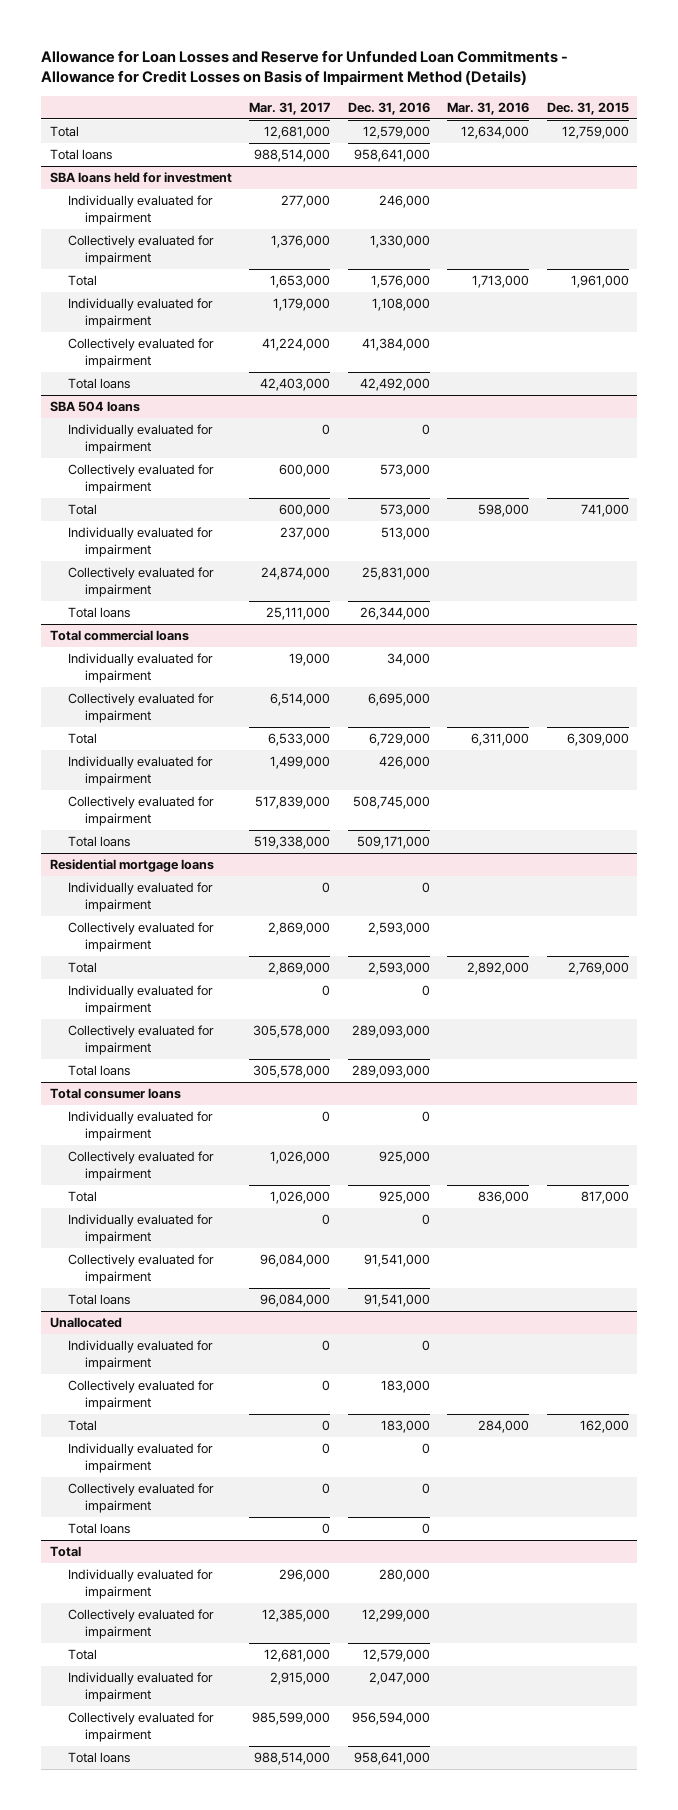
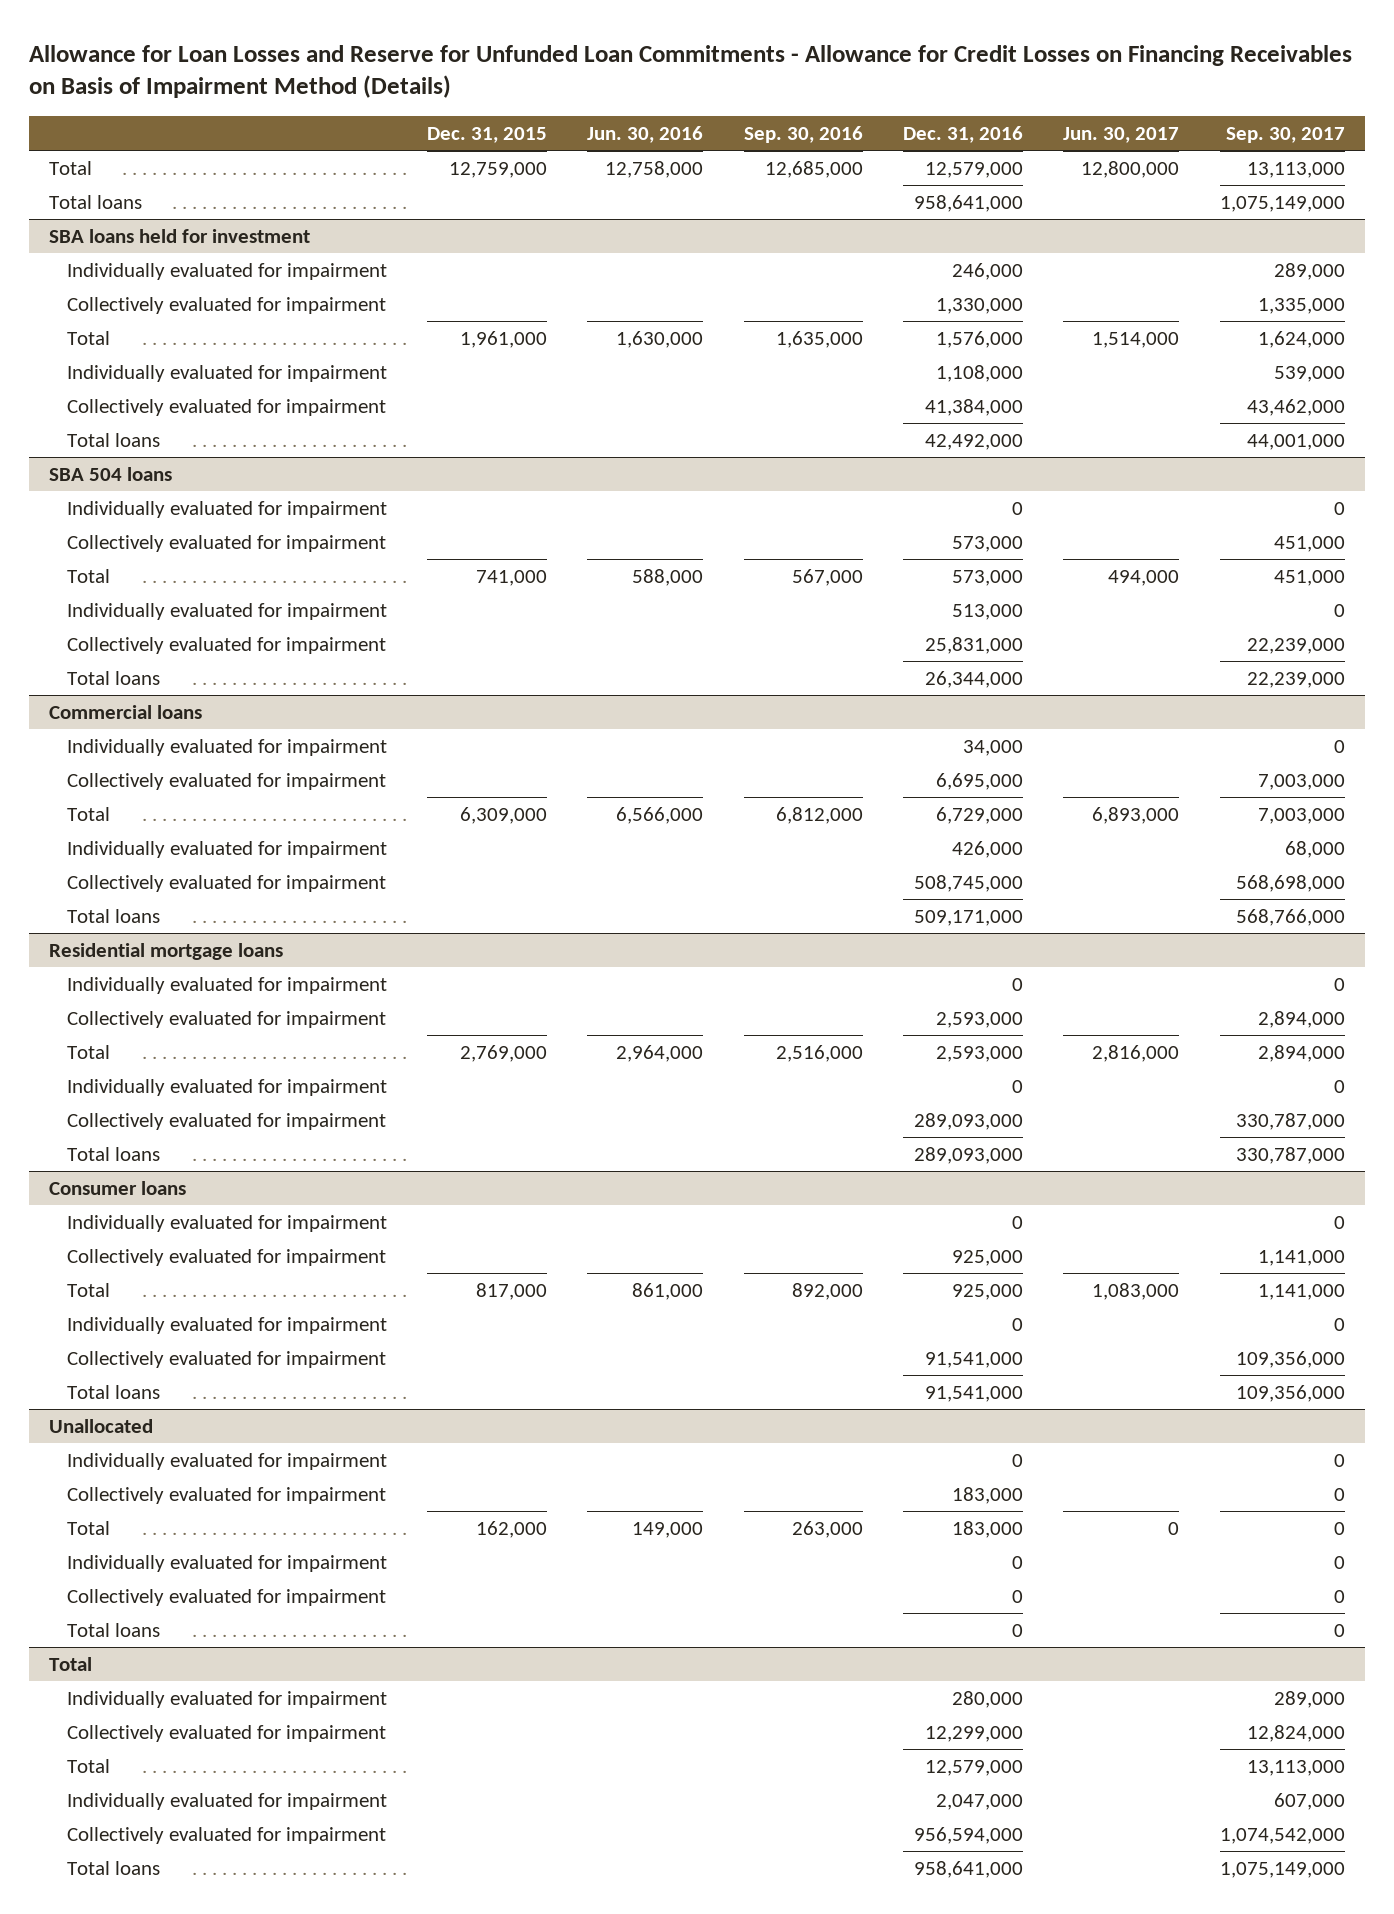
[41,49,569,86] Allowance for Loan Losses and Reserve for Unfunded Loan Commitments - Allowance for Credit Losses on Basis of Impairment Method (Details) -> [28,44,1352,99] Allowance for Loan Losses and Reserve for Unfunded Loan Commitments - Allowance for Credit Losses on Financing Receivables on Basis of Impairment Method (Details)
[249,101,331,115] Mar. 31, 2017 -> none
[447,101,530,115] Mar. 31, 2016 -> none
none -> [587,125,704,143] Jun. 30, 2016
none -> [743,125,863,143] Sep. 30, 2016
none -> [1063,126,1180,143] Jun. 30, 2017
none -> [1225,126,1345,143] Sep. 30, 2017
[49,630,189,642] Total commercial loans -> [48,705,202,720] Commercial loans
[49,1088,181,1100] Total consumer loans -> [48,1181,186,1196] Consumer loans

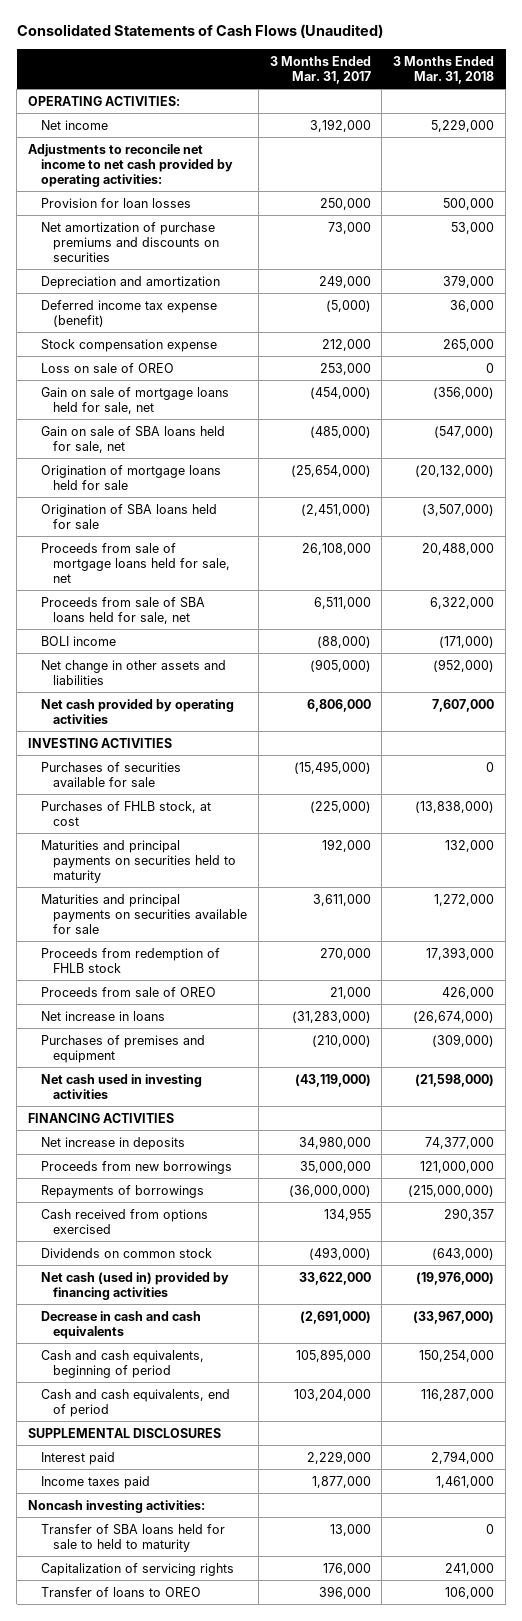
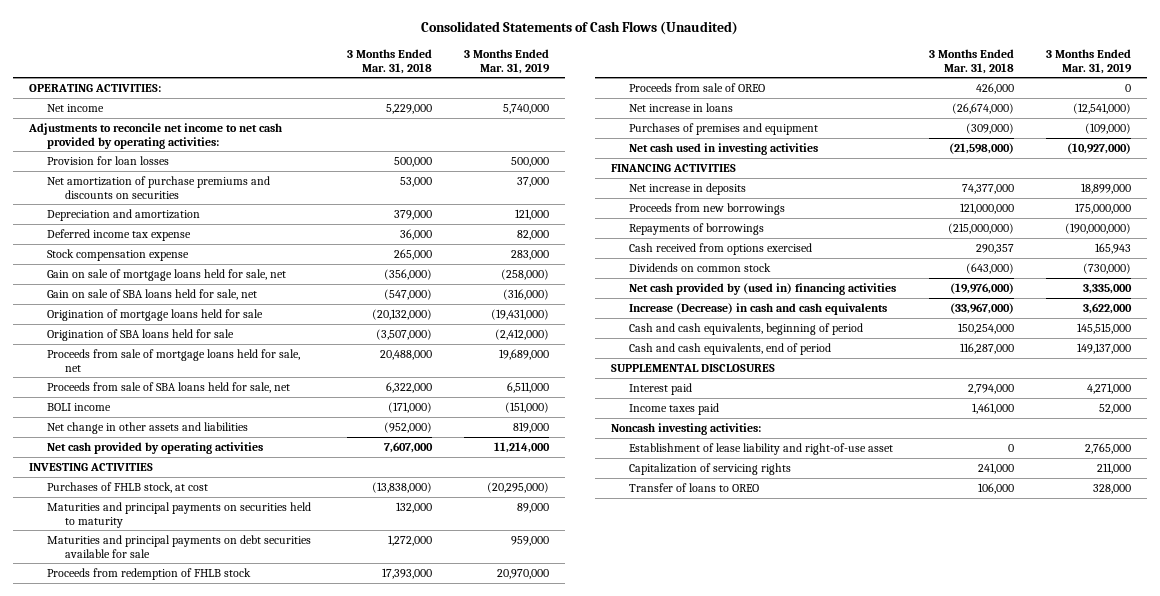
[269,55,371,84] 3 Months Ended Mar. 31, 2017 -> none
none -> [464,48,551,74] 3 Months Ended Mar. 31, 2019
[40,299,217,327] Deferred income tax expense (benefit) -> [47,228,192,241] Deferred income tax expense
[40,362,174,373] Loss on sale of OREO -> none
[40,761,181,787] Purchases of securities available for sale -> none
[40,893,248,934] Maturities and principal payments on securities available for sale -> [47,534,312,558] Maturities and principal payments on debt securities available for sale
[40,1271,229,1300] Net cash (used in) provided by financing activities -> [629,282,897,295] Net cash provided by (used in) financing activities
[40,1310,201,1339] Decrease in cash and cash equivalents -> [629,302,888,315] Increase (Decrease) in cash and cash equivalents
[40,1523,225,1552] Transfer of SBA loans held for sale to held to maturity -> none
none -> [629,442,894,455] Establishment of lease liability and right-of-use asset

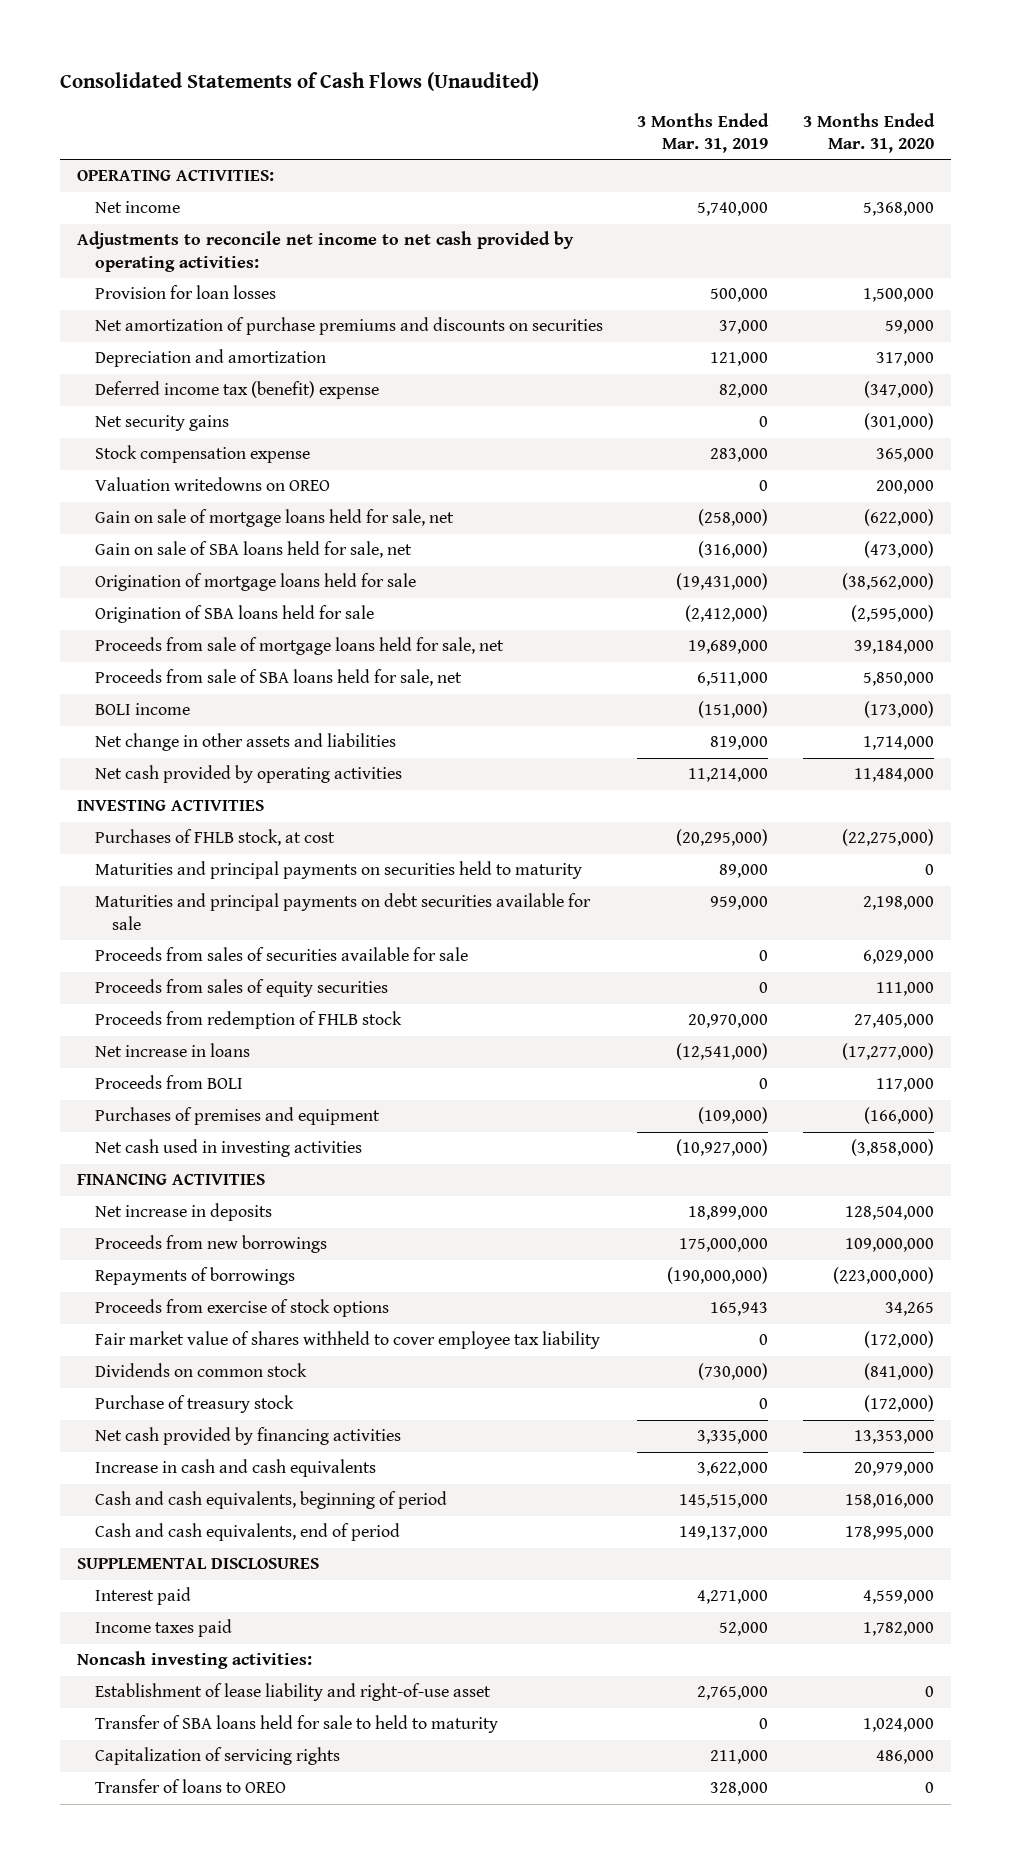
[346,48,432,74] 3 Months Ended Mar. 31, 2018 -> none
none -> [802,112,935,154] 3 Months Ended Mar. 31, 2020
[47,228,192,241] Deferred income tax expense -> [94,381,379,400] Deferred income tax (benefit) expense
none -> [94,415,229,432] Net security gains
none -> [94,477,330,492] Valuation writedowns on OREO
none -> [94,947,468,962] Proceeds from sales of securities available for sale
none -> [94,979,388,998] Proceeds from sales of equity securities
[629,82,766,92] Proceeds from sale of OREO -> none
none -> [94,1075,243,1090] Proceeds from BOLI
[629,242,813,255] Cash received from options exercised -> [94,1299,389,1318] Proceeds from exercise of stock options
none -> [94,1331,600,1350] Fair market value of shares withheld to cover employee tax liability
none -> [94,1395,294,1414] Purchase of treasury stock
[629,282,897,295] Net cash provided by (used in) financing activities -> [94,1427,401,1446] Net cash provided by financing activities
[629,302,888,315] Increase (Decrease) in cash and cash equivalents -> [94,1459,376,1478] Increase in cash and cash equivalents
none -> [94,1715,498,1734] Transfer of SBA loans held for sale to held to maturity

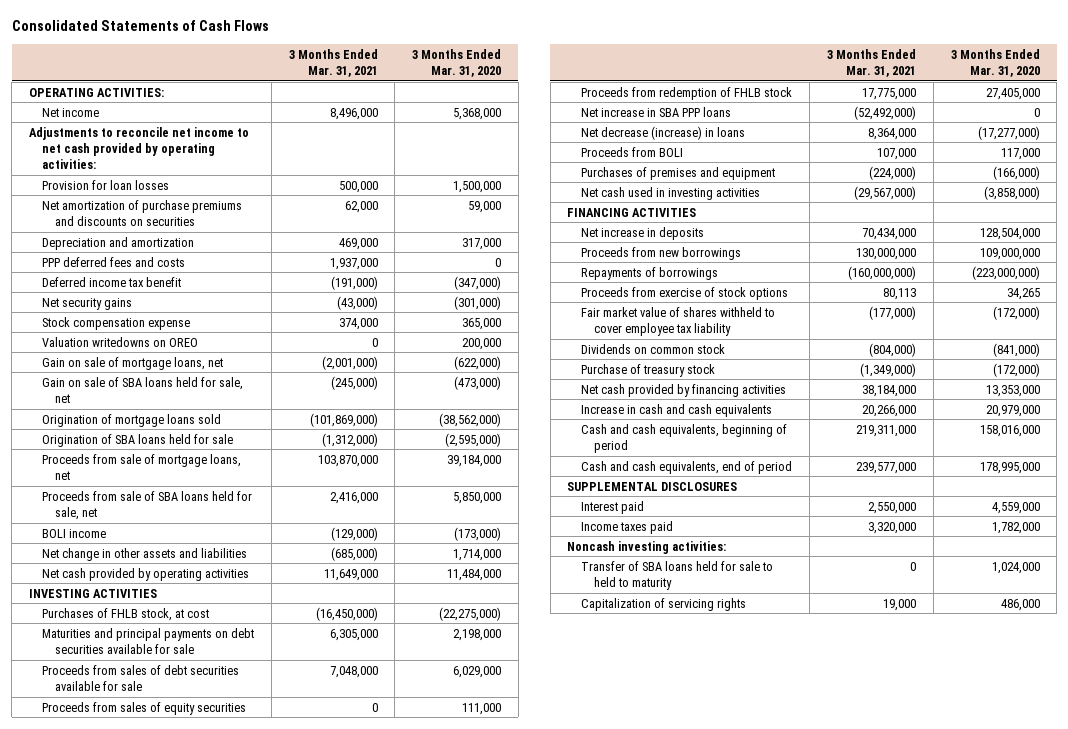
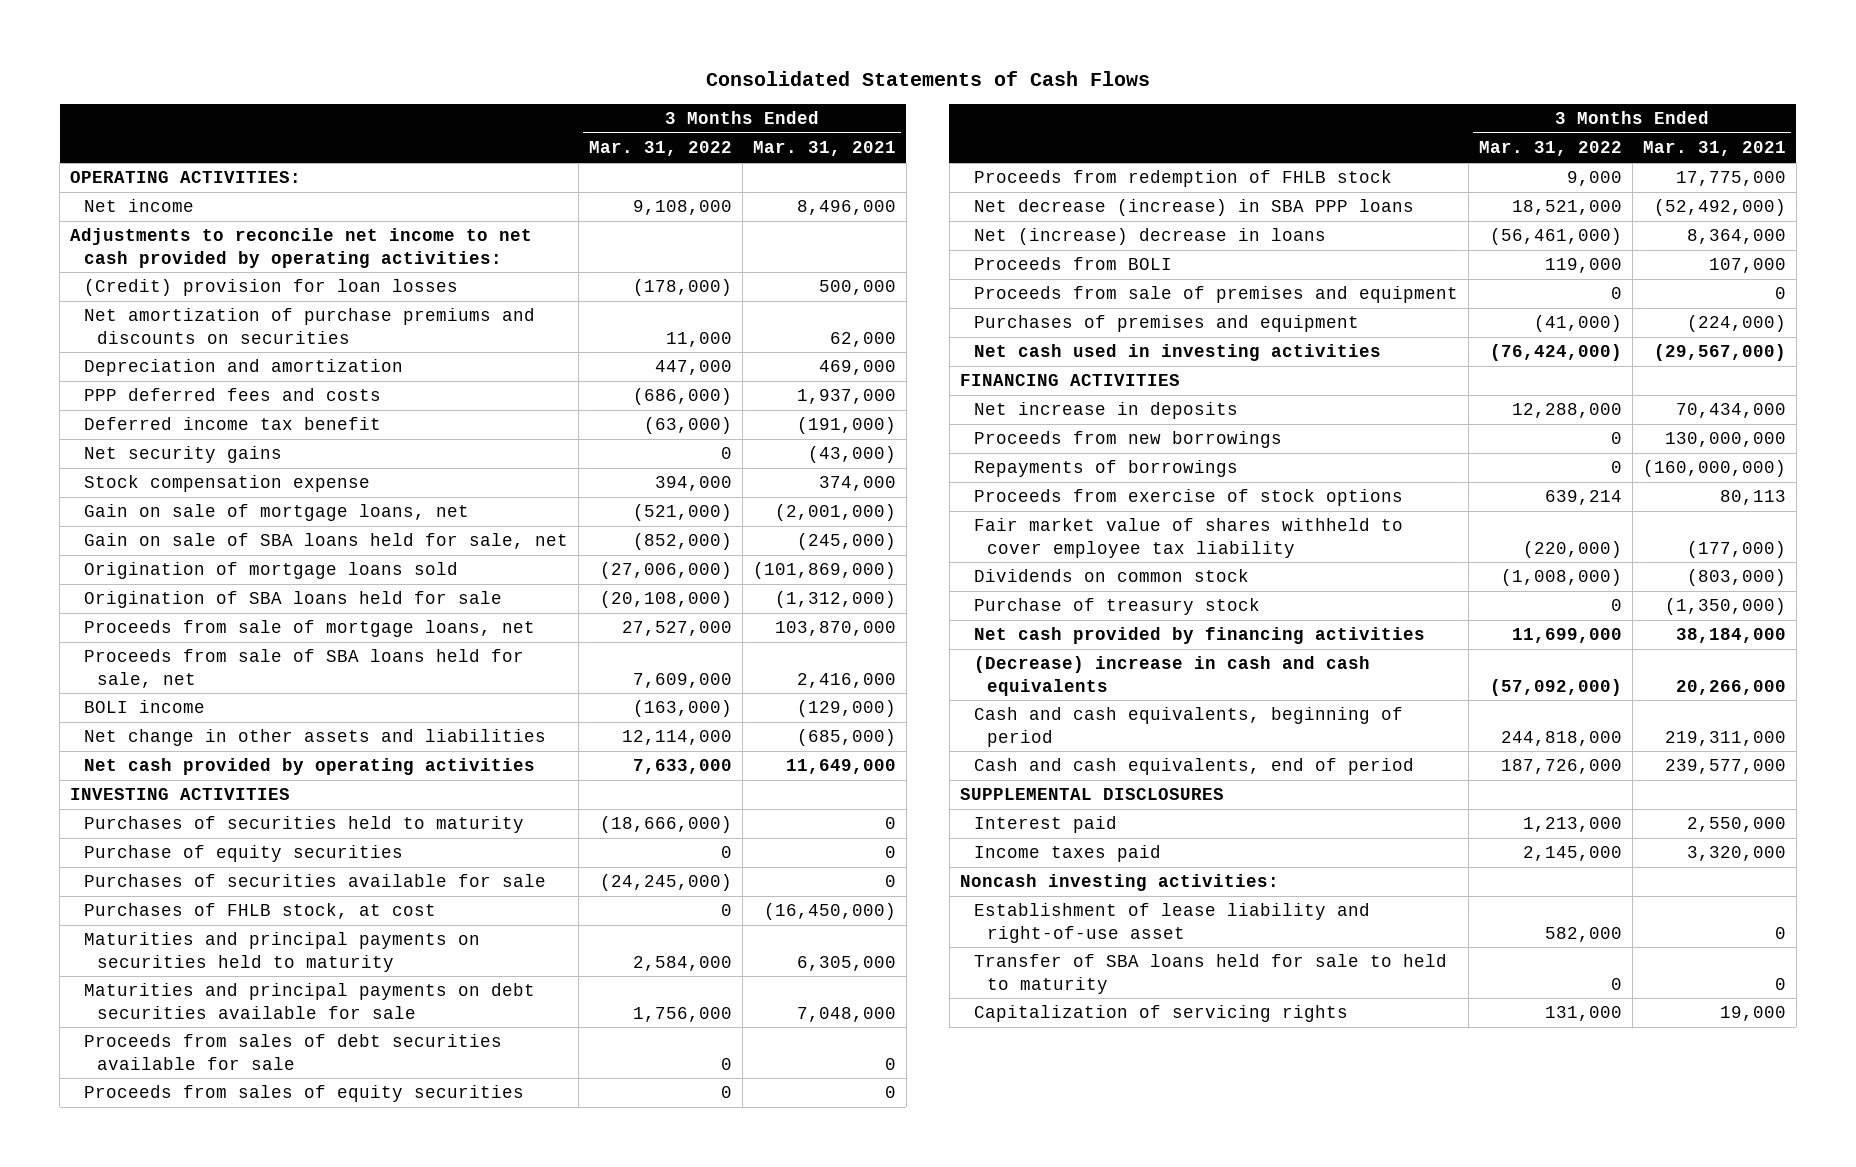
[412,48,502,77] 3 Months Ended Mar. 31, 2020 -> none
none -> [588,141,732,157] Mar. 31, 2022
[42,179,170,190] Provision for loan losses -> [83,279,458,297] (Credit) provision for loan losses
[42,336,199,347] Valuation writedowns on OREO -> none
none -> [83,816,524,834] Purchases of securities held to maturity
none -> [83,845,403,863] Purchase of equity securities
none -> [83,874,546,888] Purchases of securities available for sale
none -> [83,932,480,972] Maturities and principal payments on securities held to maturity
[329,628,378,641] 6,305,000 -> [796,1006,896,1022] 7,048,000
[329,665,378,678] 7,048,000 -> [884,1057,896,1070] 0
[580,106,731,117] Net increase in SBA PPP loans -> [973,199,1414,217] Net decrease (increase) in SBA PPP loans
[580,125,745,140] Net decrease (increase) in loans -> [973,228,1326,246] Net (increase) decrease in loans
none -> [973,286,1458,304] Proceeds from sale of premises and equipment
[869,342,917,357] (804,000) -> [1686,569,1786,587] (803,000)
[860,362,917,377] (1,349,000) -> [1664,598,1786,616] (1,350,000)
[580,403,772,417] Increase in cash and cash equivalents -> [973,656,1370,696] (Decrease) increase in cash and cash equivalents
none -> [973,903,1370,943] Establishment of lease liability and right-of-use asset

